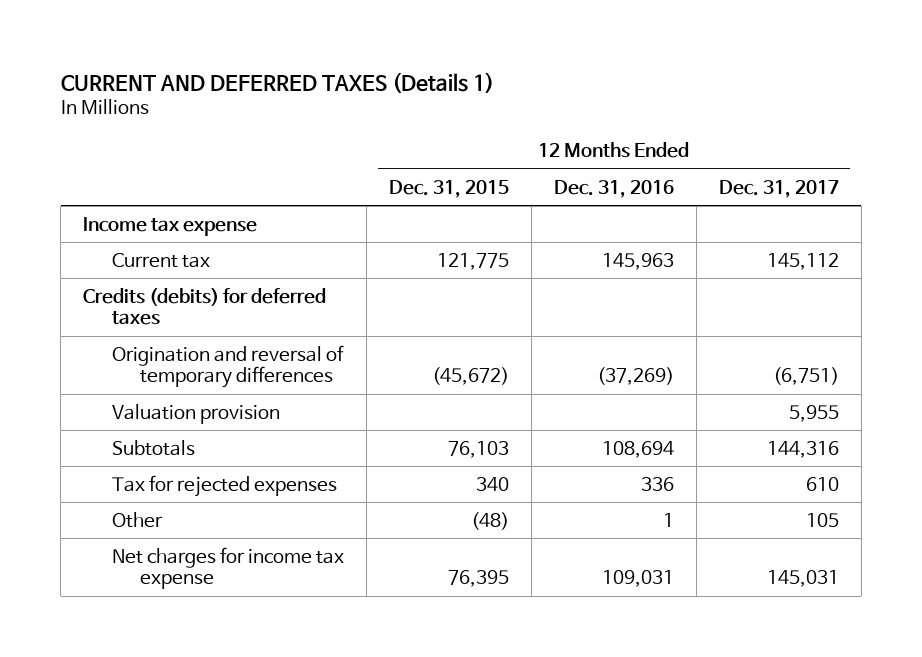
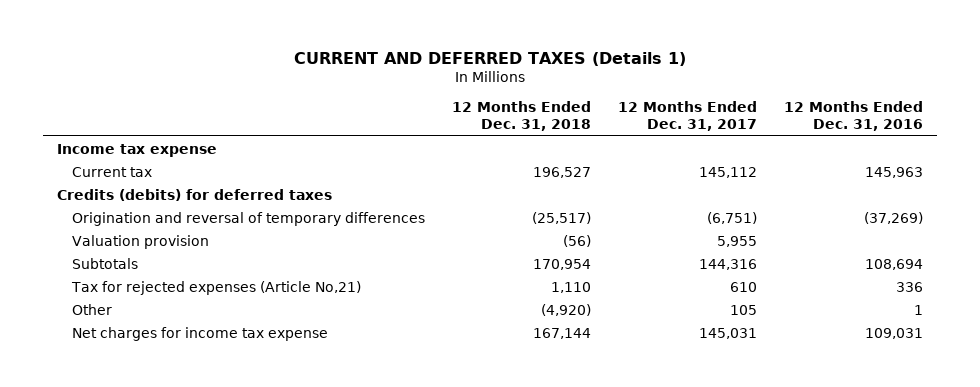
[388,179,509,198] Dec. 31, 2015 -> none
none -> [452,101,592,131] 12 Months Ended Dec. 31, 2018
[111,474,337,497] Tax for rejected expenses -> [71,280,362,295] Tax for rejected expenses (Article No,21)

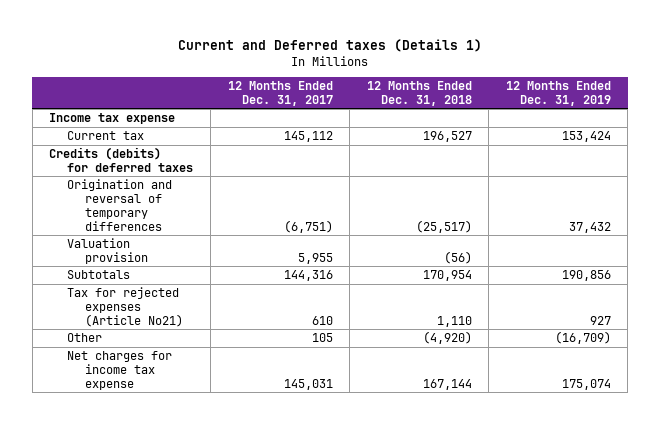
[293,52,686,67] CURRENT AND DEFERRED TAXES (Details 1) -> [178,39,483,53] Current and Deferred taxes (Details 1)
[784,101,924,131] 12 Months Ended Dec. 31, 2016 -> none
none -> [505,80,611,106] 12 Months Ended Dec. 31, 2019
[71,280,362,295] Tax for rejected expenses (Article No,21) -> [67,286,184,327] Tax for rejected expenses (Article No21)

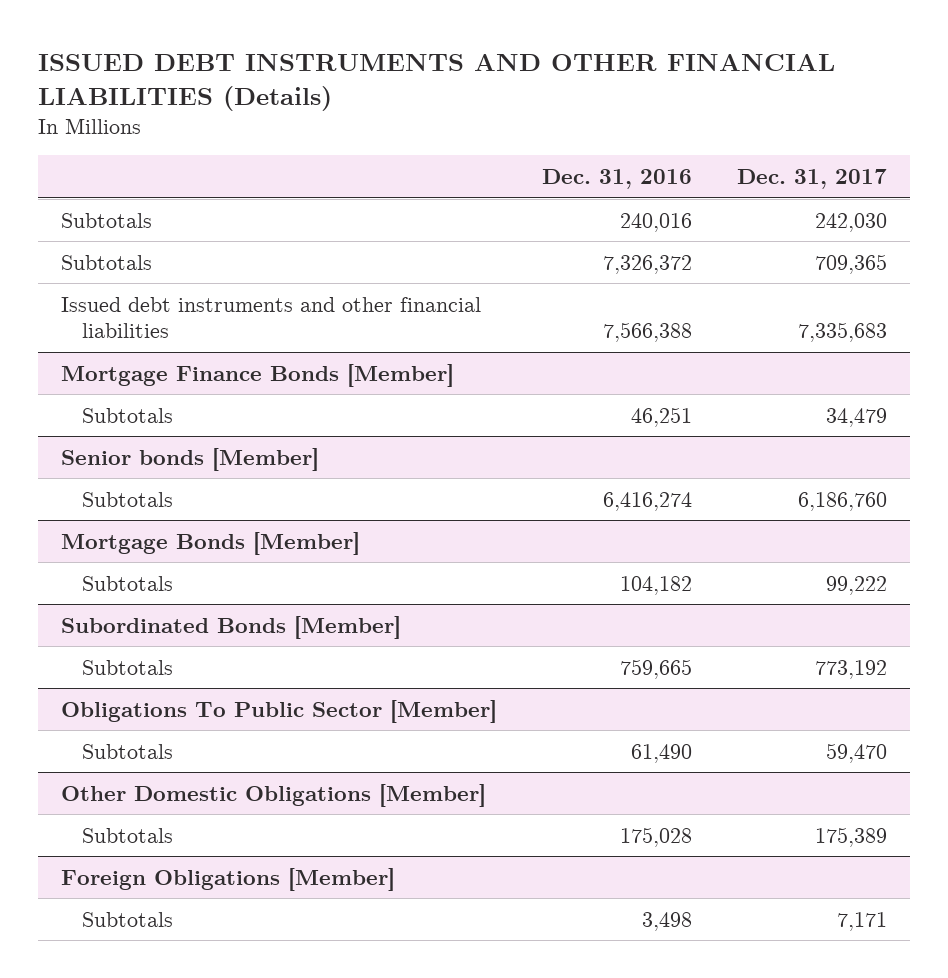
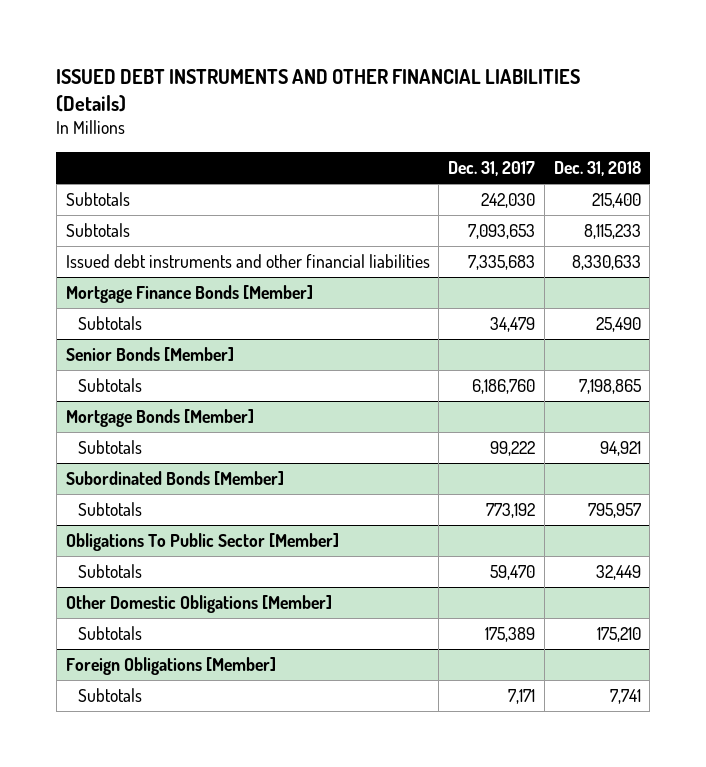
[541,168,692,189] Dec. 31, 2016 -> none
none -> [553,160,641,176] Dec. 31, 2018
[815,253,888,274] 709,365 -> [468,223,536,239] 7,093,653
[60,447,319,471] Senior bonds [Member] -> [65,346,234,361] Senior Bonds [Member]

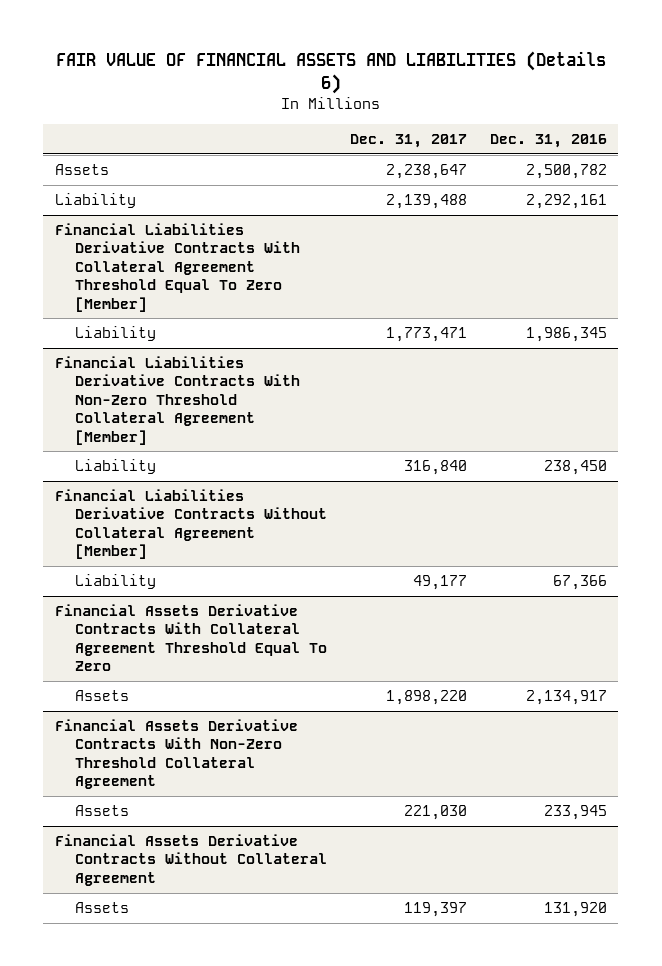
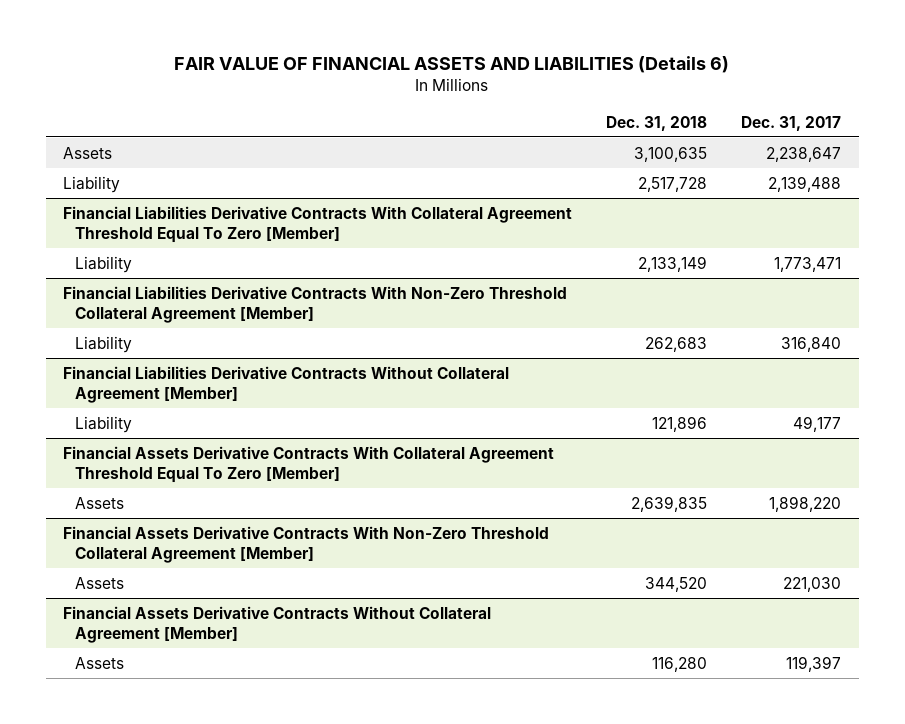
[489,133,607,148] Dec. 31, 2016 -> none
none -> [606,115,708,131] Dec. 31, 2018
[54,603,328,672] Financial Assets Derivative Contracts With Collateral Agreement Threshold Equal To Zero -> [63,445,555,483] Financial Assets Derivative Contracts With Collateral Agreement Threshold Equal To Zero [Member]
[54,718,298,790] Financial Assets Derivative Contracts With Non-Zero Threshold Collateral Agreement -> [63,525,550,563] Financial Assets Derivative Contracts With Non-Zero Threshold Collateral Agreement [Member]
[54,833,328,886] Financial Assets Derivative Contracts Without Collateral Agreement -> [63,605,492,643] Financial Assets Derivative Contracts Without Collateral Agreement [Member]

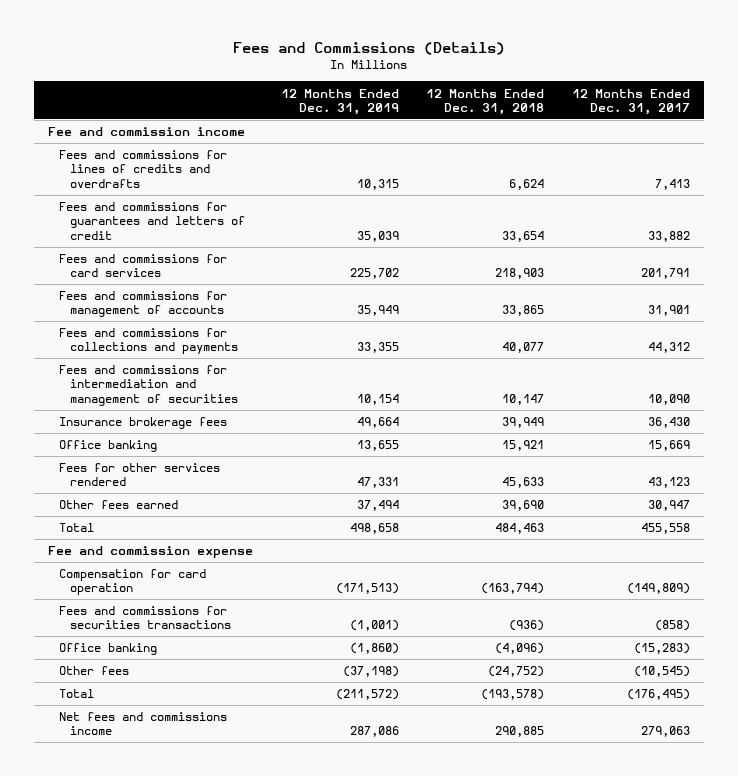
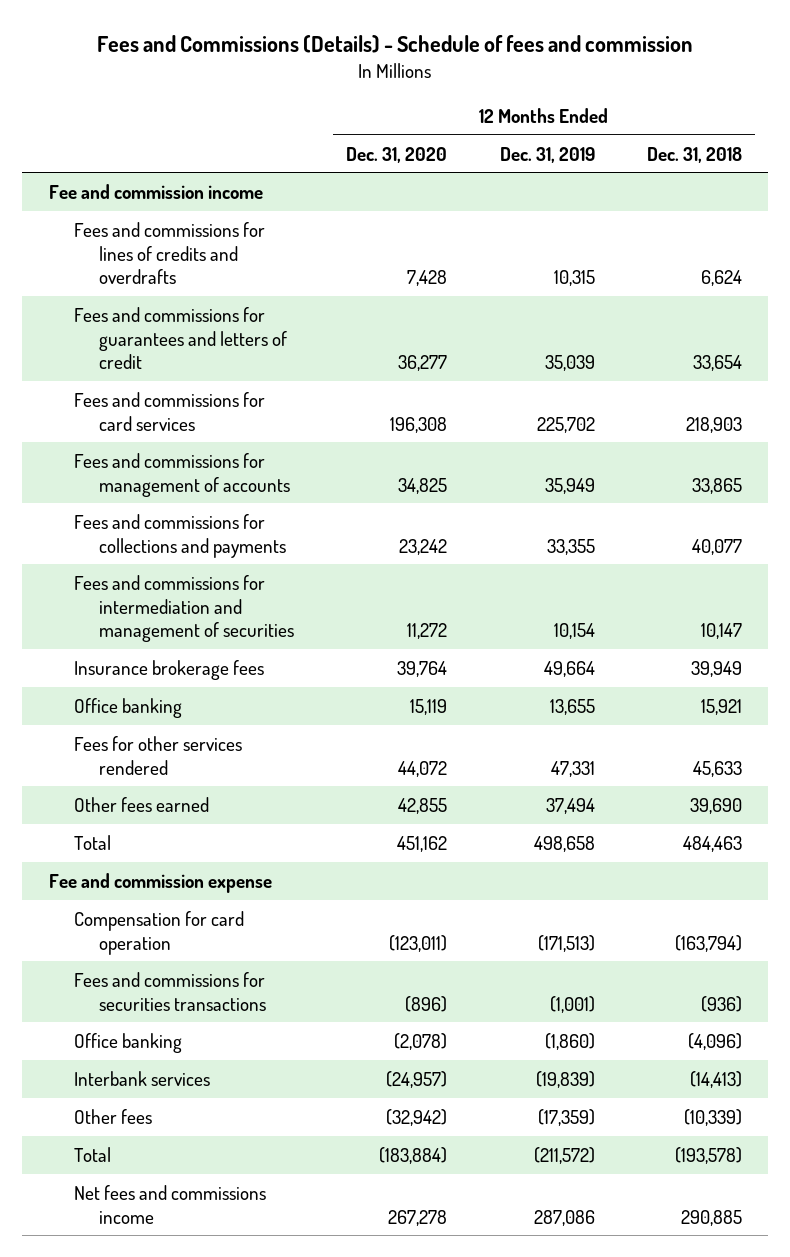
[232,41,505,55] Fees and Commissions (Details) -> [97,35,694,54] Fees and Commissions (Details) - Schedule of fees and commission
[571,88,690,115] 12 Months Ended Dec. 31, 2017 -> none
none -> [346,146,448,163] Dec. 31, 2020
none -> [73,1070,210,1086] Interbank services
[342,666,399,678] (37,198) -> [537,1108,595,1126] (17,359)
[488,666,545,678] (24,752) -> [683,1108,742,1126] (10,339)

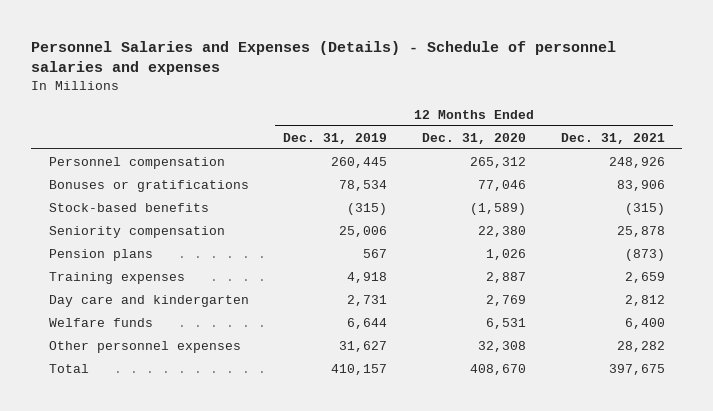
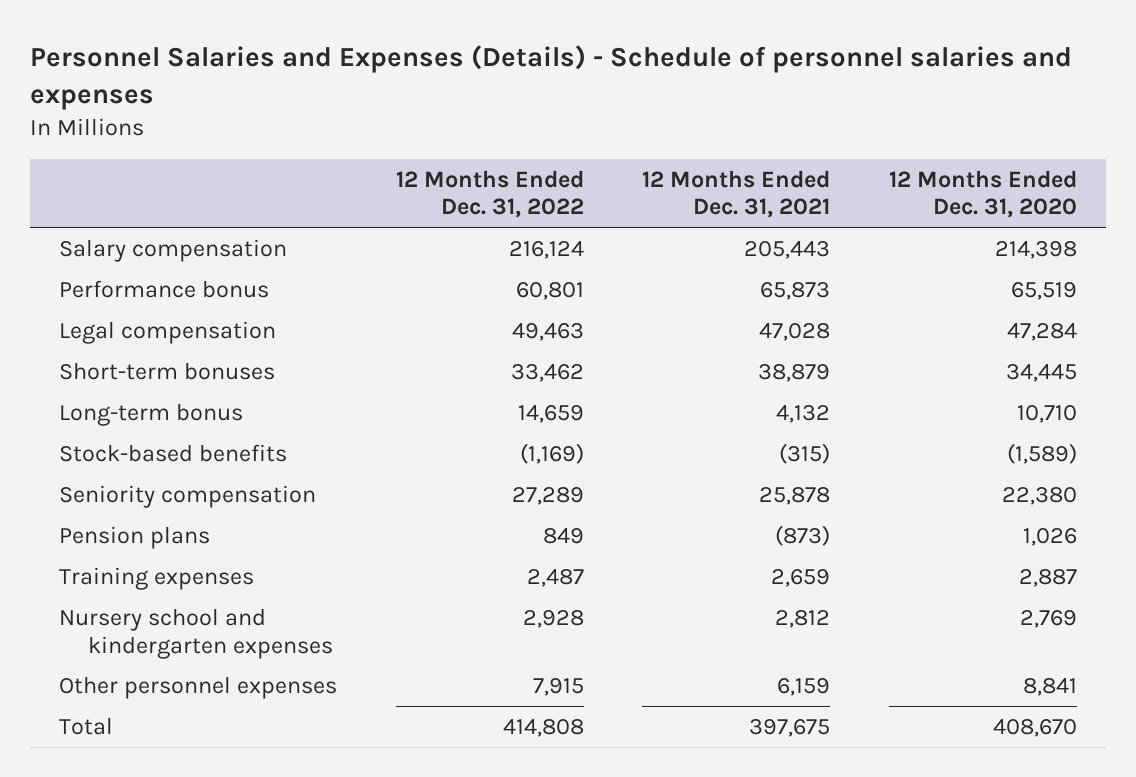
[283,132,388,144] Dec. 31, 2019 -> none
none -> [395,169,584,219] 12 Months Ended Dec. 31, 2022
[48,156,225,169] Personnel compensation -> [58,238,287,262] Salary compensation
[469,156,526,168] 265,312 -> [994,240,1077,259] 214,398
[608,156,665,168] 248,926 -> [744,240,831,259] 205,443
none -> [58,279,269,298] Performance bonus
none -> [58,320,276,344] Legal compensation
[48,179,249,192] Bonuses or gratifications -> [58,361,275,380] Short-term bonuses
[477,179,526,191] 77,046 -> [1005,363,1077,382] 34,445
[616,179,665,191] 83,906 -> [758,363,831,382] 38,879
none -> [58,402,243,426] Long-term bonus
[48,317,153,327] Welfare funds -> none
[48,294,249,307] Day care and kindergarten -> [58,607,334,659] Nursery school and kindergarten expenses
[477,340,526,352] 32,308 -> [1022,677,1077,696] 8,841
[616,340,665,352] 28,282 -> [777,677,831,696] 6,159

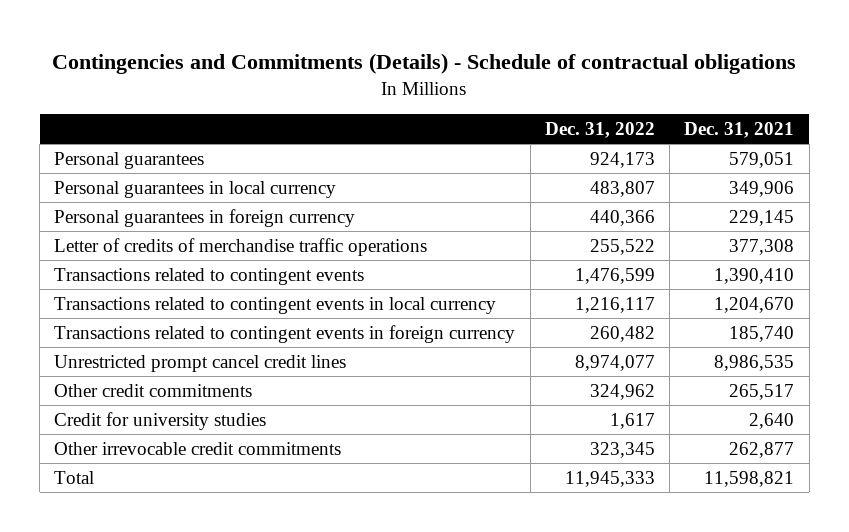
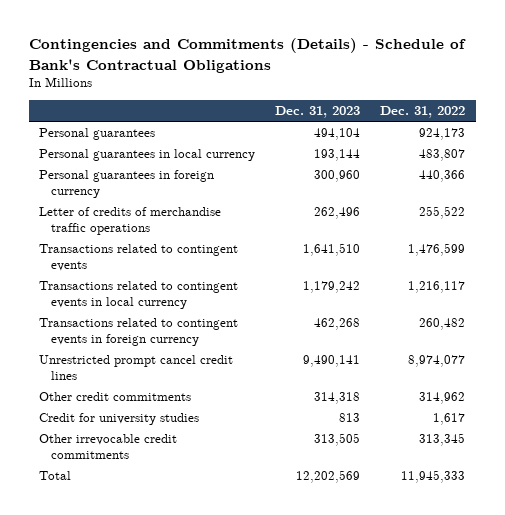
[52,53,797,75] Contingencies and Commitments (Details) - Schedule of contractual obligations -> [29,38,467,73] Contingencies and Commitments (Details) - Schedule of Bank's Contractual Obligations
[684,121,795,138] Dec. 31, 2021 -> none
none -> [275,106,361,119] Dec. 31, 2023
[589,383,655,400] 324,962 -> [419,392,466,405] 314,962
[589,441,655,458] 323,345 -> [419,433,466,447] 313,345

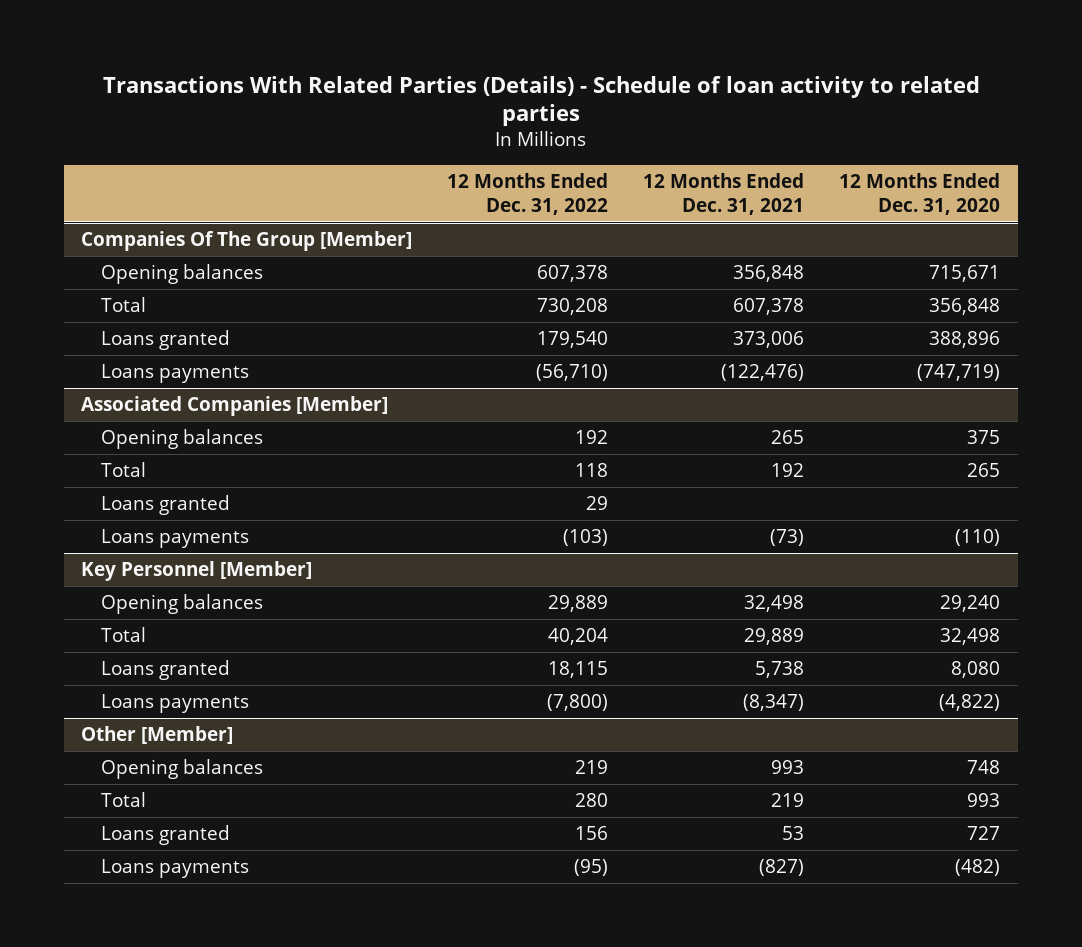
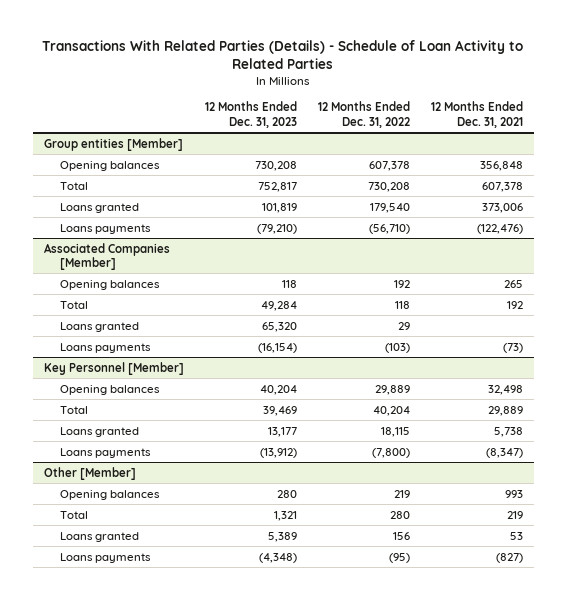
[102,75,980,127] Transactions With Related Parties (Details) - Schedule of loan activity to related parties -> [42,40,524,70] Transactions With Related Parties (Details) - Schedule of Loan Activity to Related Parties
[839,172,1001,215] 12 Months Ended Dec. 31, 2020 -> none
none -> [204,101,297,128] 12 Months Ended Dec. 31, 2023
[81,231,413,252] Companies Of The Group [Member] -> [43,137,183,151] Group entities [Member]

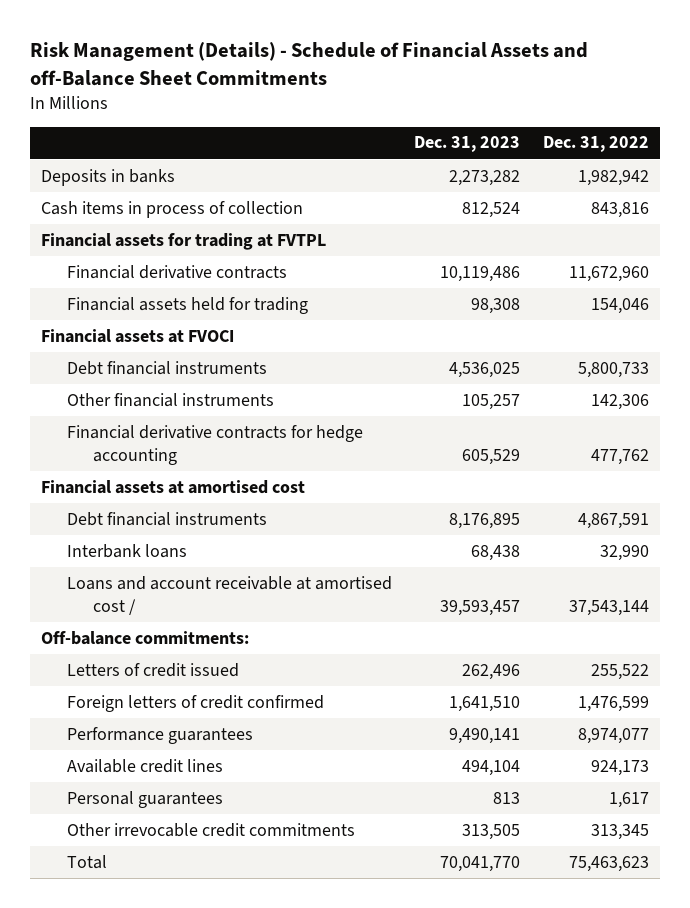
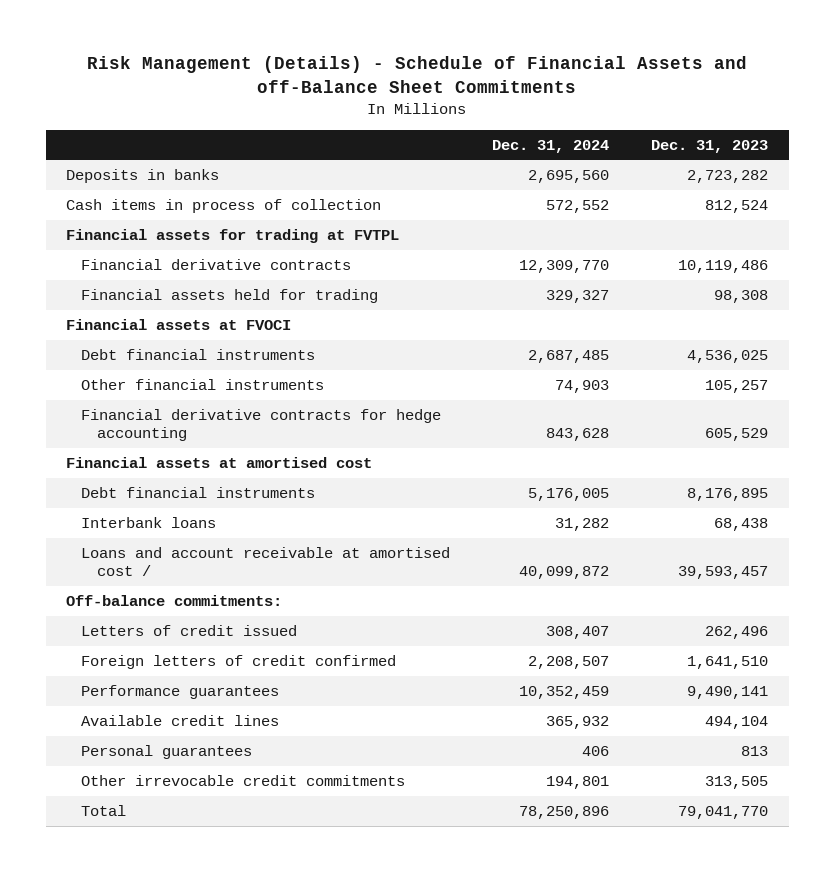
[542,136,649,153] Dec. 31, 2022 -> none
none -> [492,139,610,153] Dec. 31, 2024
[449,169,521,186] 2,273,282 -> [687,169,769,183] 2,723,282
[440,855,521,872] 70,041,770 -> [678,805,769,819] 79,041,770

